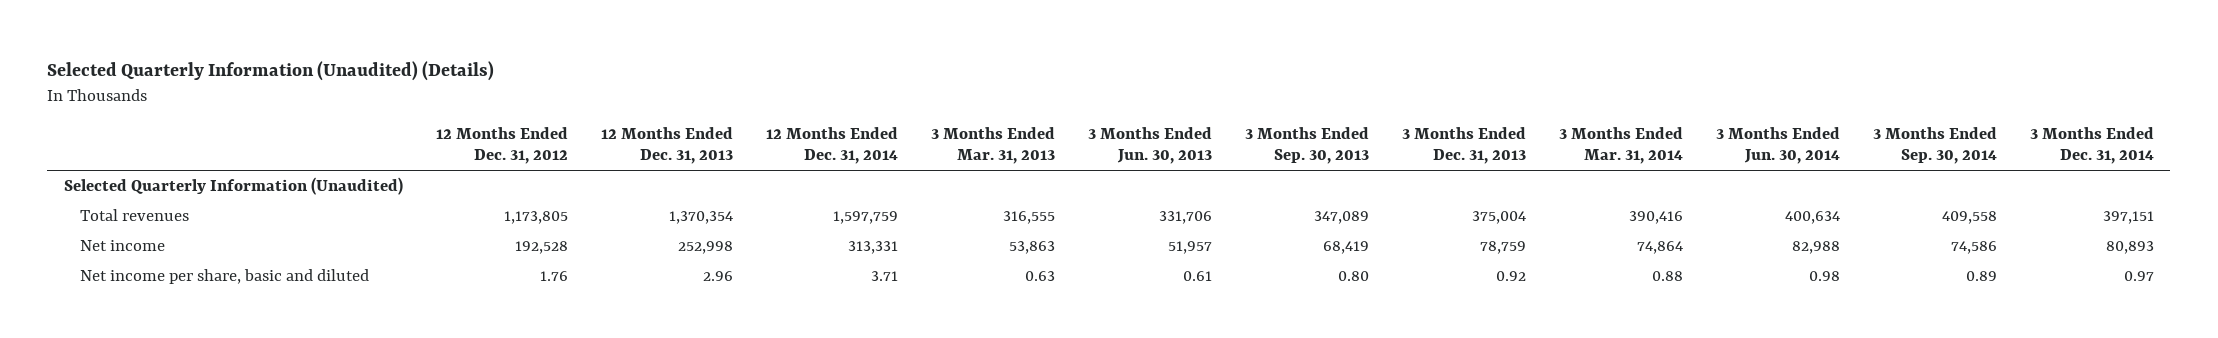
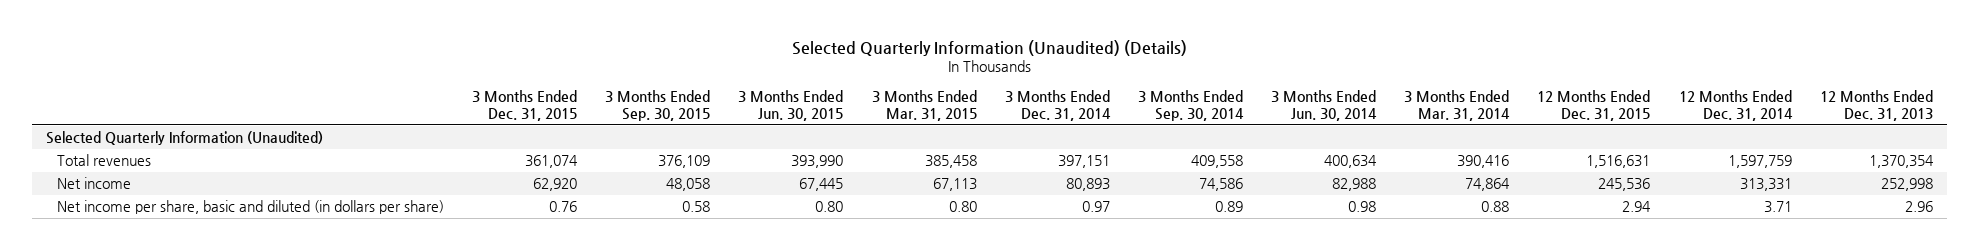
[435,127,568,165] 12 Months Ended Dec. 31, 2012 -> none
[930,127,1055,165] 3 Months Ended Mar. 31, 2013 -> none
[1087,127,1212,165] 3 Months Ended Jun. 30, 2013 -> none
[1244,127,1369,165] 3 Months Ended Sep. 30, 2013 -> none
[1401,127,1526,165] 3 Months Ended Dec. 31, 2013 -> none
none -> [472,90,578,121] 3 Months Ended Dec. 31, 2015
none -> [605,90,711,121] 3 Months Ended Sep. 30, 2015
none -> [738,90,844,121] 3 Months Ended Jun. 30, 2015
none -> [871,90,977,121] 3 Months Ended Mar. 31, 2015
none -> [1537,90,1651,121] 12 Months Ended Dec. 31, 2015
[79,269,369,285] Net income per share, basic and diluted -> [56,200,444,215] Net income per share, basic and diluted (in dollars per share)

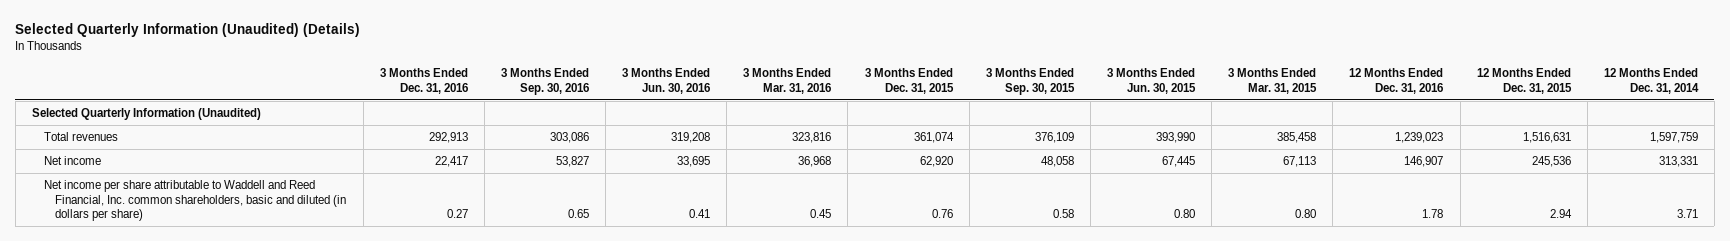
[1004,90,1111,121] 3 Months Ended Dec. 31, 2014 -> none
[1137,90,1244,121] 3 Months Ended Sep. 30, 2014 -> none
[1271,90,1378,121] 3 Months Ended Jun. 30, 2014 -> none
[1404,90,1511,121] 3 Months Ended Mar. 31, 2014 -> none
[1819,90,1933,121] 12 Months Ended Dec. 31, 2013 -> none
none -> [379,68,468,94] 3 Months Ended Dec. 31, 2016
none -> [500,68,589,95] 3 Months Ended Sep. 30, 2016
none -> [622,68,711,94] 3 Months Ended Jun. 30, 2016
none -> [743,68,832,94] 3 Months Ended Mar. 31, 2016
none -> [1349,68,1444,94] 12 Months Ended Dec. 31, 2016
[56,200,444,215] Net income per share, basic and diluted (in dollars per share) -> [43,179,347,222] Net income per share attributable to Waddell and Reed Financial, Inc. common shareholders, basic and diluted (in dollars per share)

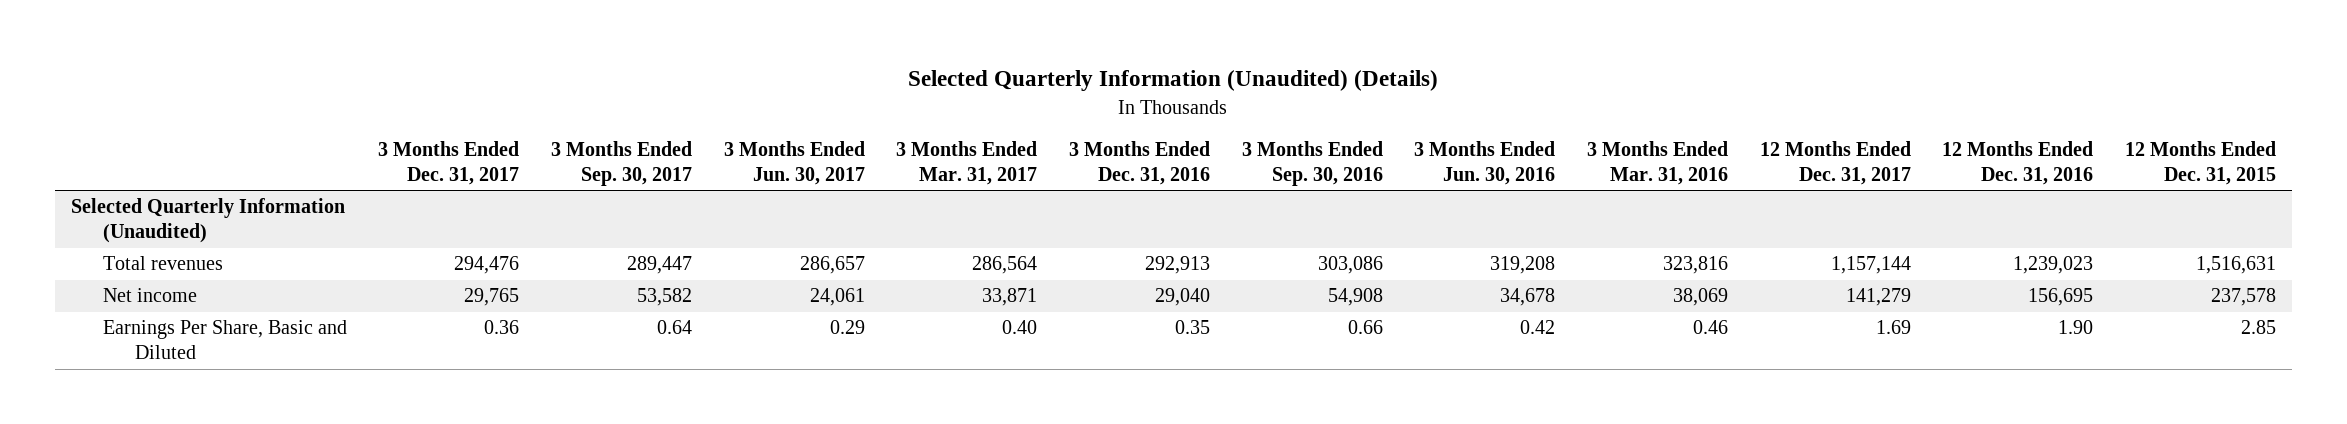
[864,68,954,94] 3 Months Ended Dec. 31, 2015 -> none
[985,68,1075,95] 3 Months Ended Sep. 30, 2015 -> none
[1106,68,1196,94] 3 Months Ended Jun. 30, 2015 -> none
[1228,68,1318,94] 3 Months Ended Mar. 31, 2015 -> none
[1603,68,1699,94] 12 Months Ended Dec. 31, 2014 -> none
none -> [378,141,520,186] 3 Months Ended Dec. 31, 2017
none -> [551,141,693,187] 3 Months Ended Sep. 30, 2017
none -> [723,141,865,186] 3 Months Ended Jun. 30, 2017
none -> [896,141,1038,186] 3 Months Ended Mar. 31, 2017
none -> [1759,141,1911,186] 12 Months Ended Dec. 31, 2017
[434,155,468,167] 22,417 -> [1155,288,1211,307] 29,040
[555,155,589,167] 53,827 -> [1327,288,1383,307] 54,908
[677,155,711,167] 33,695 -> [1500,288,1556,307] 34,678
[798,155,832,167] 36,968 -> [1673,288,1729,307] 38,069
[1404,155,1444,167] 146,907 -> [2028,288,2094,307] 156,695
[1531,155,1571,167] 245,536 -> [2211,288,2277,307] 237,578
[43,179,347,222] Net income per share attributable to Waddell and Reed Financial, Inc. common shareholders, basic and diluted (in dollars per share) -> [102,320,347,360] Earnings Per Share, Basic and Diluted
[446,209,468,219] 0.27 -> [1175,320,1211,335] 0.35
[567,209,589,219] 0.65 -> [1347,320,1383,335] 0.66
[689,209,711,219] 0.41 -> [1520,320,1556,335] 0.42
[810,209,832,219] 0.45 -> [1693,320,1729,335] 0.46
[1422,209,1444,219] 1.78 -> [2058,320,2094,335] 1.90
[1549,209,1572,219] 2.94 -> [2241,320,2277,335] 2.85

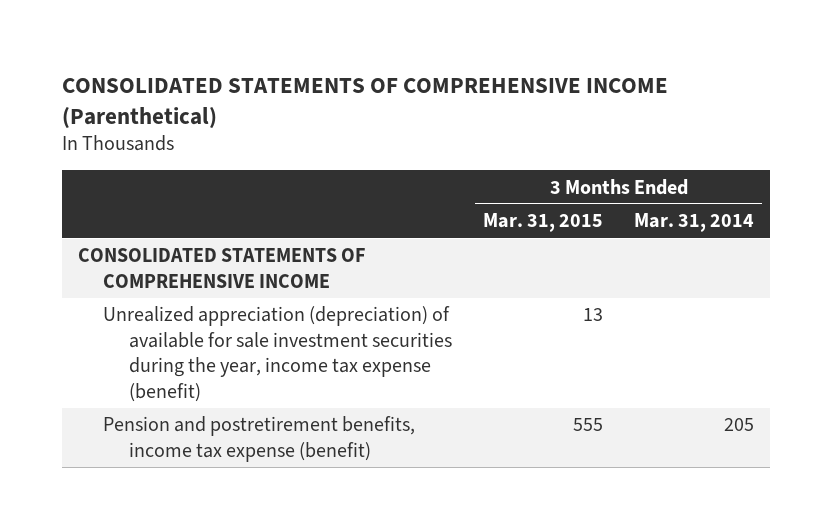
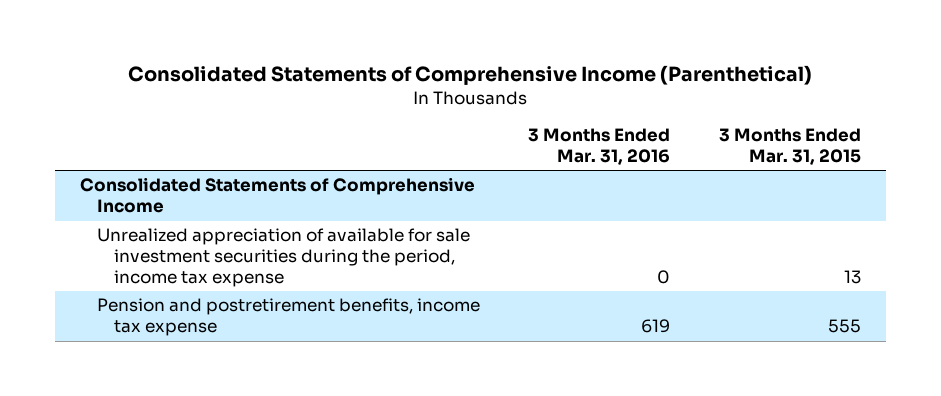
[61,77,668,129] CONSOLIDATED STATEMENTS OF COMPREHENSIVE INCOME (Parenthetical) -> [128,65,813,86] Consolidated Statements of Comprehensive Income (Parenthetical)
[634,213,755,233] Mar. 31, 2014 -> none
none -> [528,128,671,165] 3 Months Ended Mar. 31, 2016
[77,248,365,288] CONSOLIDATED STATEMENTS OF COMPREHENSIVE INCOME -> [79,177,475,214] Consolidated Statements of Comprehensive Income
[103,306,452,402] Unrealized appreciation (depreciation) of available for sale investment securities during the year, income tax expense (benefit) -> [96,228,470,288] Unrealized appreciation of available for sale investment securities during the period, income tax expense
[103,416,416,462] Pension and postretirement benefits, income tax expense (benefit) -> [96,298,480,337] Pension and postretirement benefits, income tax expense

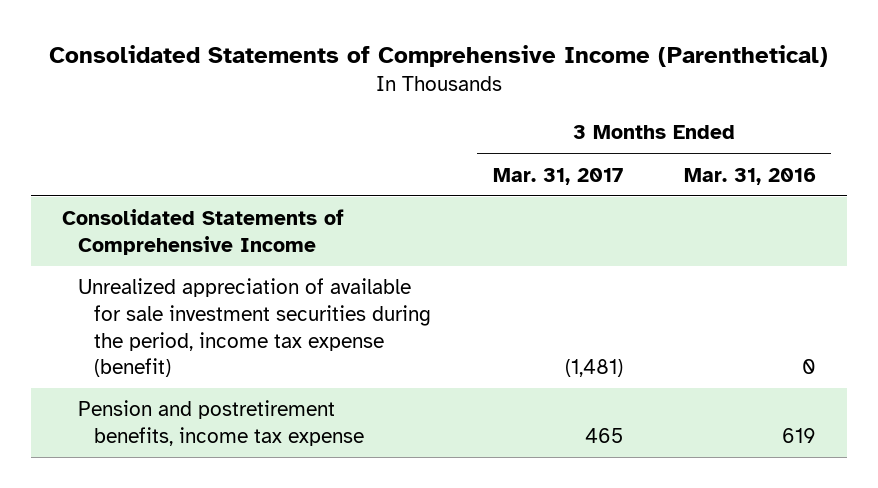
[719,128,862,165] 3 Months Ended Mar. 31, 2015 -> none
none -> [492,167,623,185] Mar. 31, 2017
[96,228,470,288] Unrealized appreciation of available for sale investment securities during the period, income tax expense -> [77,278,432,378] Unrealized appreciation of available for sale investment securities during the period, income tax expense (benefit)

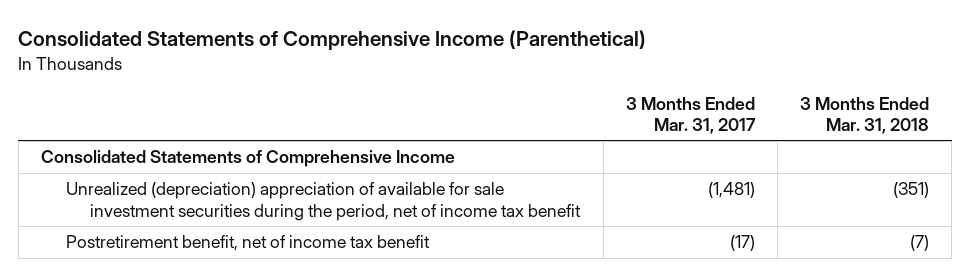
[684,167,817,185] Mar. 31, 2016 -> none
none -> [800,96,930,135] 3 Months Ended Mar. 31, 2018
[77,278,432,378] Unrealized appreciation of available for sale investment securities during the period, income tax expense (benefit) -> [65,182,582,221] Unrealized (depreciation) appreciation of available for sale investment securities during the period, net of income tax benefit
[77,400,365,446] Pension and postretirement benefits, income tax expense -> [65,235,430,252] Postretirement benefit, net of income tax benefit
[584,427,623,443] 465 -> [729,235,755,252] (17)

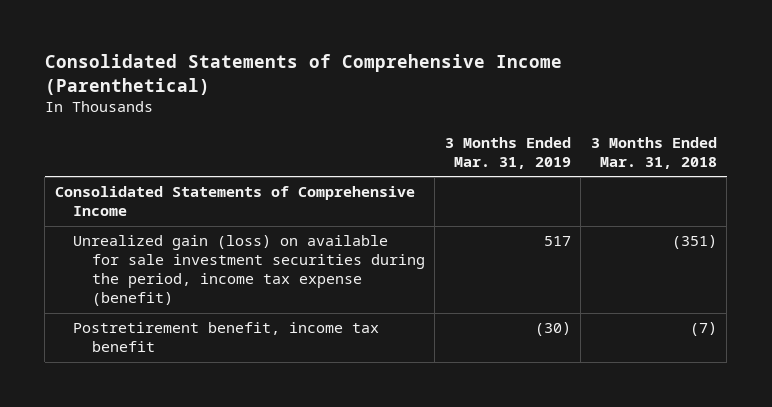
[625,96,756,135] 3 Months Ended Mar. 31, 2017 -> none
none -> [444,136,571,169] 3 Months Ended Mar. 31, 2019
[65,182,582,221] Unrealized (depreciation) appreciation of available for sale investment securities during the period, net of income tax benefit -> [73,235,425,307] Unrealized gain (loss) on available for sale investment securities during the period, income tax expense (benefit)
[65,235,430,252] Postretirement benefit, net of income tax benefit -> [73,322,380,353] Postretirement benefit, income tax benefit

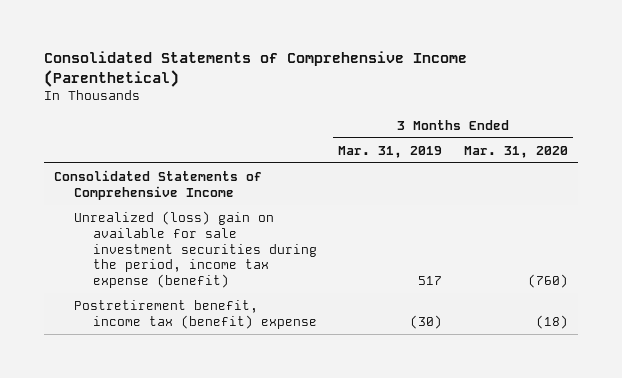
[590,136,717,169] 3 Months Ended Mar. 31, 2018 -> none
none -> [463,145,568,158] Mar. 31, 2020
[73,235,425,307] Unrealized gain (loss) on available for sale investment securities during the period, income tax expense (benefit) -> [73,210,317,289] Unrealized (loss) gain on available for sale investment securities during the period, income tax expense (benefit)
[73,322,380,353] Postretirement benefit, income tax benefit -> [73,299,317,329] Postretirement benefit, income tax (benefit) expense

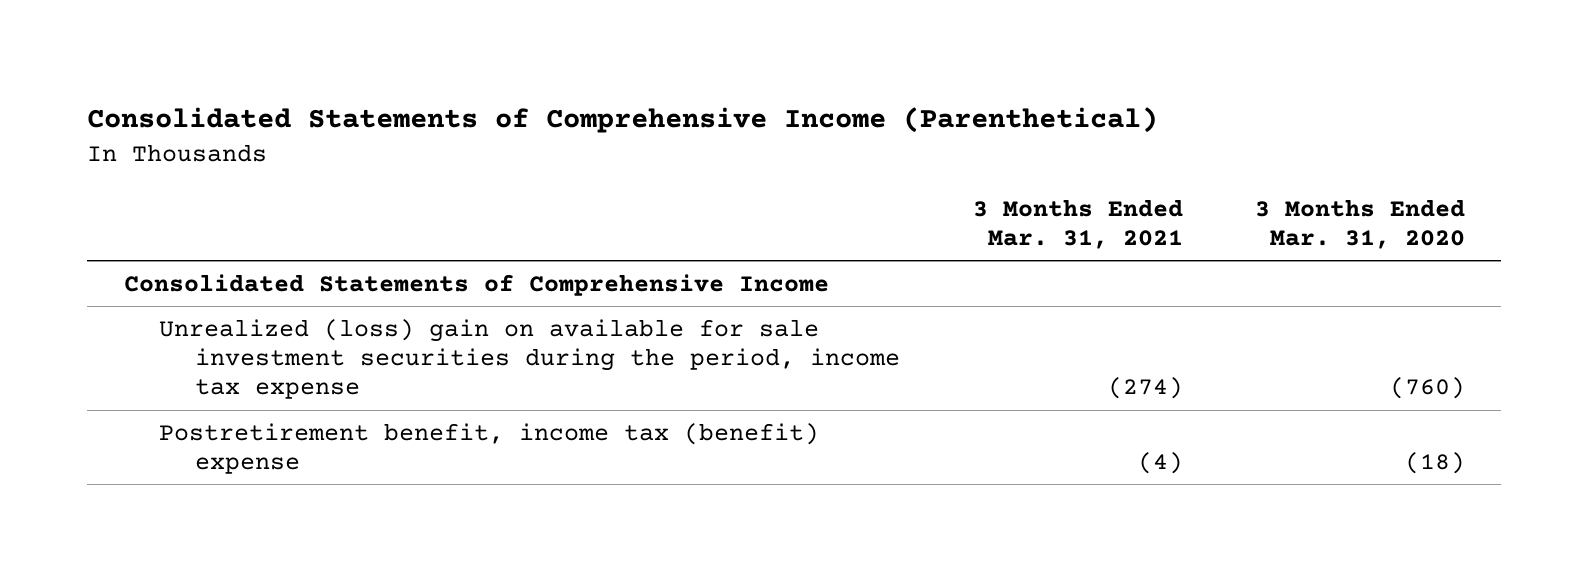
[338,145,443,158] Mar. 31, 2019 -> none
none -> [972,198,1183,249] 3 Months Ended Mar. 31, 2021
[73,210,317,289] Unrealized (loss) gain on available for sale investment securities during the period, income tax expense (benefit) -> [159,318,901,400] Unrealized (loss) gain on available for sale investment securities during the period, income tax expense

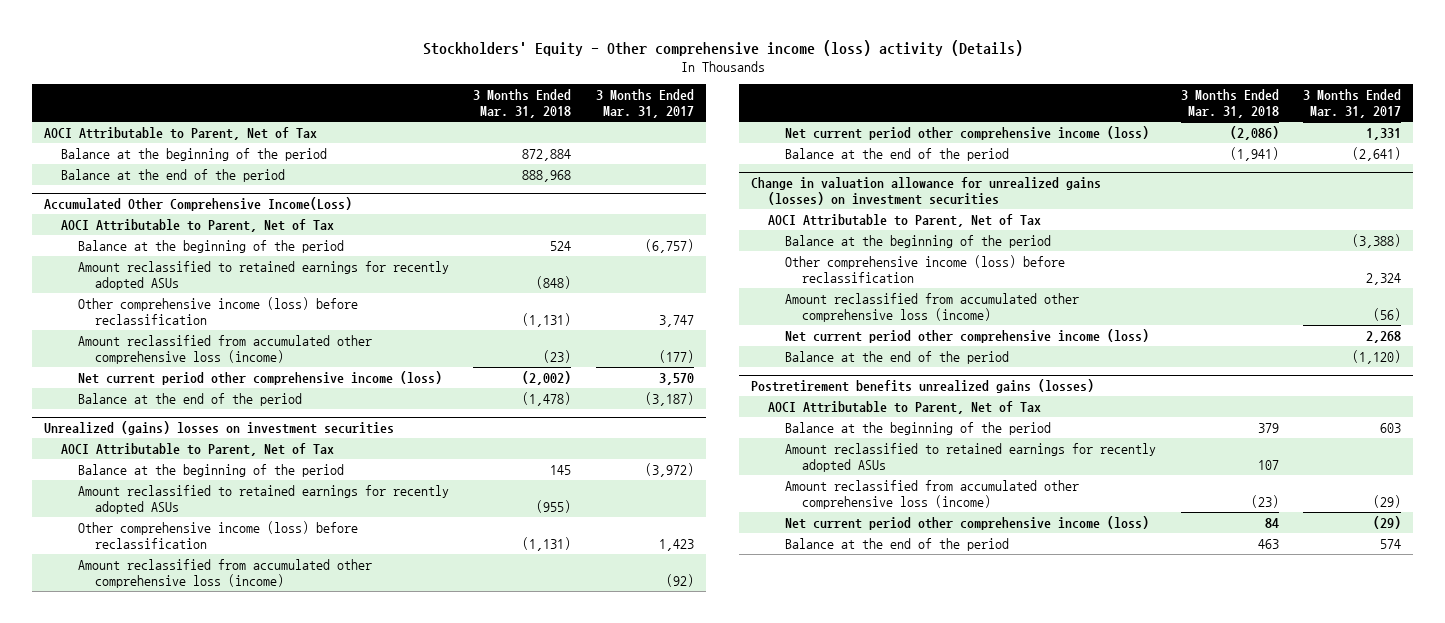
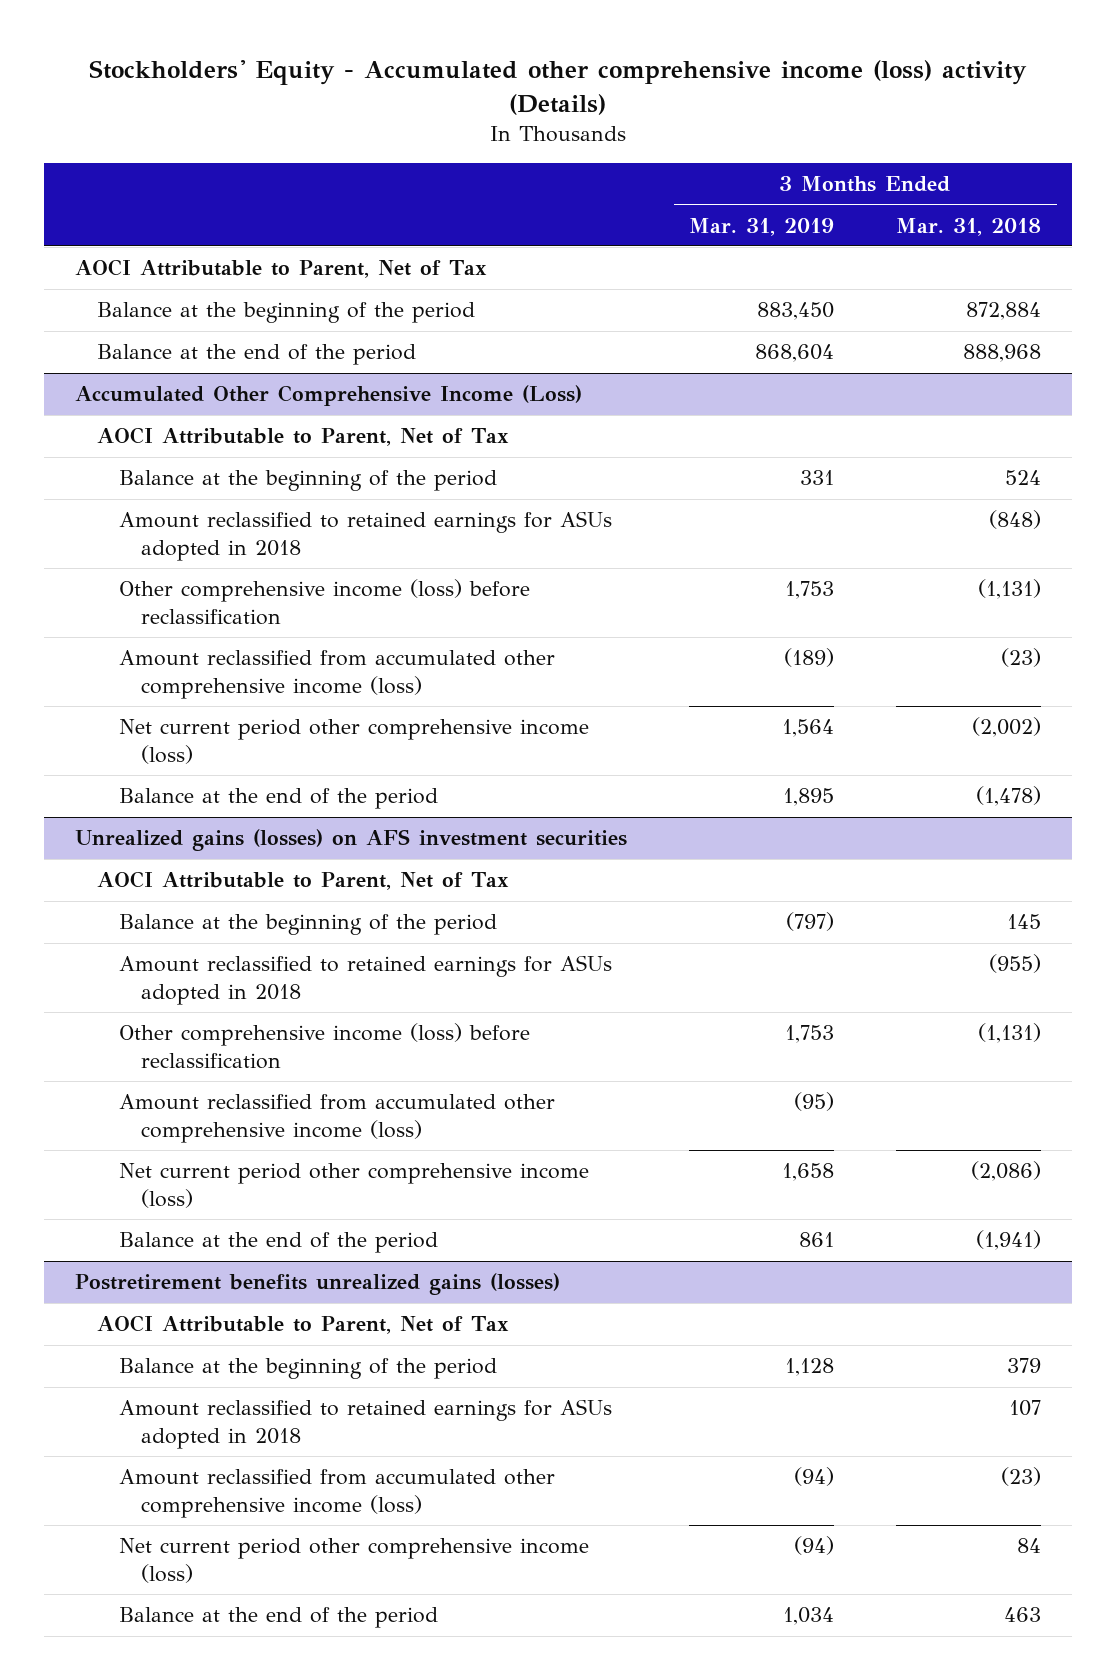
[422,39,1023,56] Stockholders' Equity - Other comprehensive income (loss) activity (Details) -> [89,59,1028,115] Stockholders' Equity - Accumulated other comprehensive income (loss) activity (Details)
[595,88,694,119] 3 Months Ended Mar. 31, 2017 -> none
none -> [689,217,835,236] Mar. 31, 2019
[44,196,353,211] Accumulated Other Comprehensive Income(Loss) -> [75,385,583,407] Accumulated Other Comprehensive Income (Loss)
[78,260,450,291] Amount reclassified to retained earnings for recently adopted ASUs -> [119,511,613,561] Amount reclassified to retained earnings for ASUs adopted in 2018
[78,334,373,365] Amount reclassified from accumulated other comprehensive loss (income) -> [119,650,556,699] Amount reclassified from accumulated other comprehensive income (loss)
[44,420,395,435] Unrealized (gains) losses on investment securities -> [75,829,628,852] Unrealized gains (losses) on AFS investment securities
[78,484,450,515] Amount reclassified to retained earnings for recently adopted ASUs -> [119,955,613,1005] Amount reclassified to retained earnings for ASUs adopted in 2018
[78,558,373,589] Amount reclassified from accumulated other comprehensive loss (income) -> [119,1094,556,1143] Amount reclassified from accumulated other comprehensive income (loss)
[751,176,1102,206] Change in valuation allowance for unrealized gains (losses) on investment securities -> none
[768,213,1042,227] AOCI Attributable to Parent, Net of Tax -> none
[785,234,1052,248] Balance at the beginning of the period -> none
[785,254,1066,284] Other comprehensive income (loss) before reclassification -> none
[785,292,1080,323] Amount reclassified from accumulated other comprehensive loss (income) -> none
[785,328,1150,343] Net current period other comprehensive income (loss) -> none
[785,350,1010,364] Balance at the end of the period -> none
[785,442,1157,473] Amount reclassified to retained earnings for recently adopted ASUs -> [119,1399,613,1449] Amount reclassified to retained earnings for ASUs adopted in 2018
[785,479,1080,510] Amount reclassified from accumulated other comprehensive loss (income) -> [119,1469,556,1518] Amount reclassified from accumulated other comprehensive income (loss)

